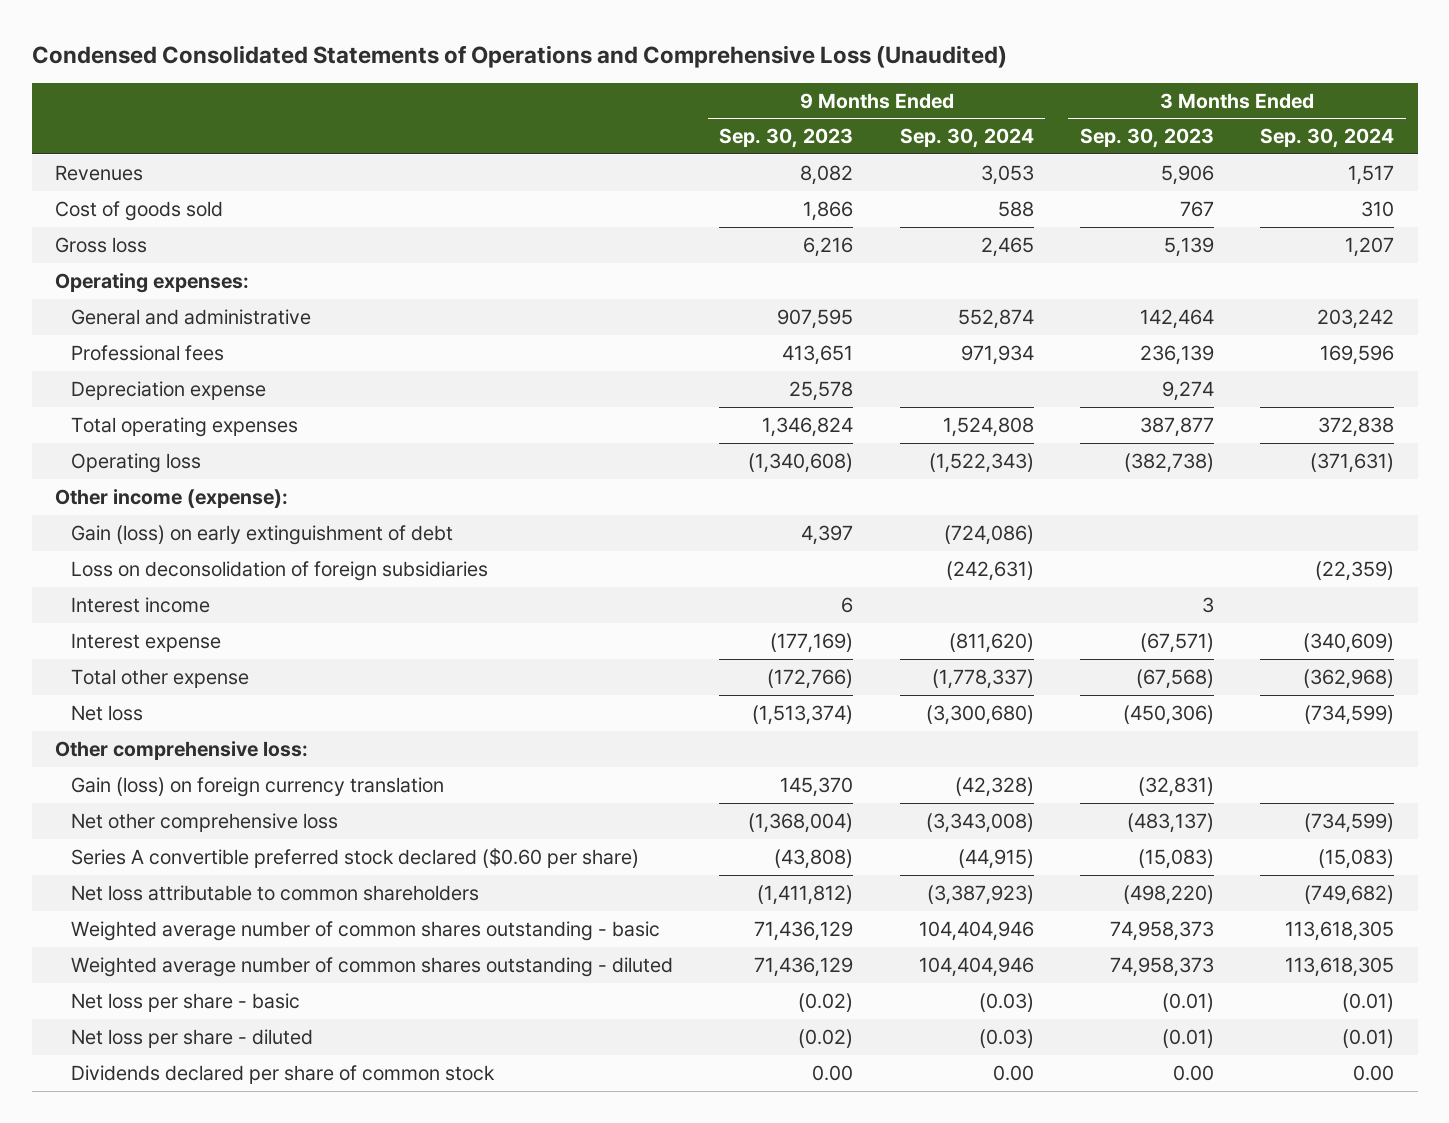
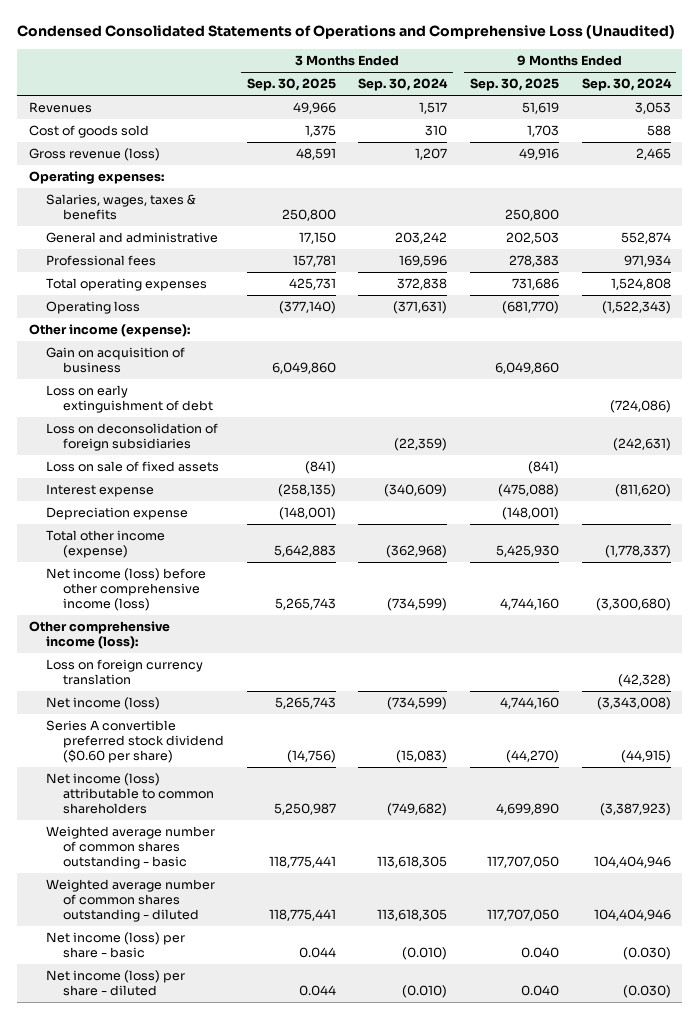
[719,128,854,149] Sep. 30, 2023 -> none
[1080,128,1215,149] Sep. 30, 2023 -> none
none -> [246,78,336,92] Sep. 30, 2025
none -> [469,78,559,92] Sep. 30, 2025
[55,236,148,253] Gross loss -> [28,148,160,162] Gross revenue (loss)
none -> [45,194,196,220] Salaries, wages, taxes & benefits
none -> [45,347,185,373] Gain on acquisition of business
[71,524,454,545] Gain (loss) on early extinguishment of debt -> [45,385,214,413] Loss on early extinguishment of debt
[71,596,211,613] Interest income -> none
none -> [45,461,219,473] Loss on sale of fixed assets
[71,380,267,400] Depreciation expense -> [45,507,188,521] Depreciation expense
[71,668,250,688] Total other expense -> [45,530,165,558] Total other income (expense)
[71,704,144,721] Net loss -> [45,568,206,611] Net income (loss) before other comprehensive income (loss)
[55,740,309,760] Other comprehensive loss: -> [28,621,170,649] Other comprehensive income (loss):
[71,776,445,797] Gain (loss) on foreign currency translation -> [45,659,203,685] Loss on foreign currency translation
[71,812,339,832] Net other comprehensive loss -> [45,697,160,711] Net income (loss)
[71,847,640,868] Series A convertible preferred stock declared ($0.60 per share) -> [45,720,225,763] Series A convertible preferred stock dividend ($0.60 per share)
[71,884,480,901] Net loss attributable to common shareholders -> [45,773,215,814] Net income (loss) attributable to common shareholders
[71,1064,496,1084] Dividends declared per share of common stock -> none
[71,992,301,1012] Net loss per share - basic -> [45,932,185,958] Net income (loss) per share - basic
[978,992,1034,1012] (0.03) -> [622,946,671,960] (0.030)
[1342,992,1395,1012] (0.01) -> [402,946,448,960] (0.010)
[71,1028,314,1048] Net loss per share - diluted -> [45,970,185,996] Net income (loss) per share - diluted
[978,1028,1034,1048] (0.03) -> [622,984,671,998] (0.030)
[1342,1028,1395,1048] (0.01) -> [402,984,448,998] (0.010)

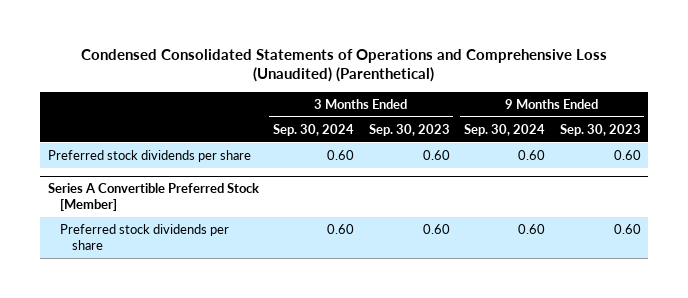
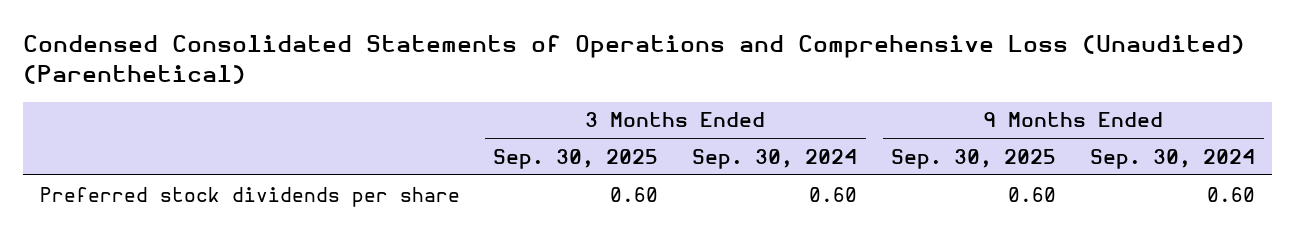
[368,123,450,136] Sep. 30, 2023 -> none
[559,123,641,136] Sep. 30, 2023 -> none
none -> [493,148,659,169] Sep. 30, 2025
none -> [891,148,1057,169] Sep. 30, 2025
[47,183,259,212] Series A Convertible Preferred Stock [Member] -> none
[59,224,229,251] Preferred stock dividends per share -> none

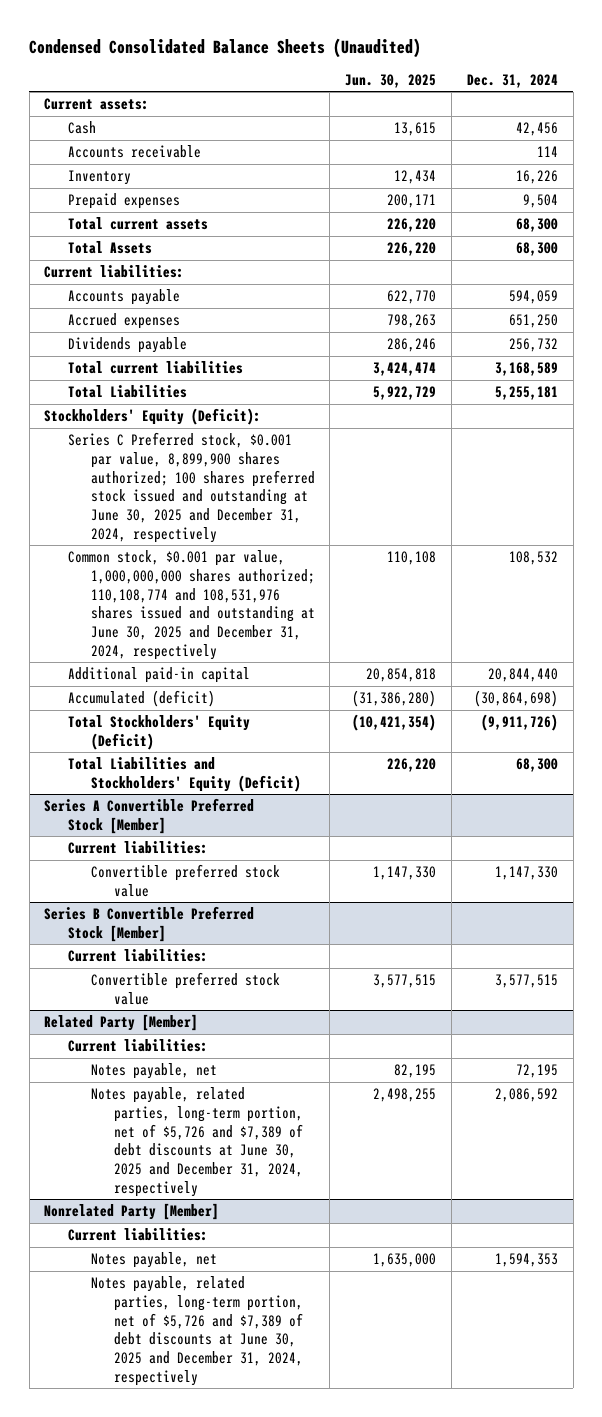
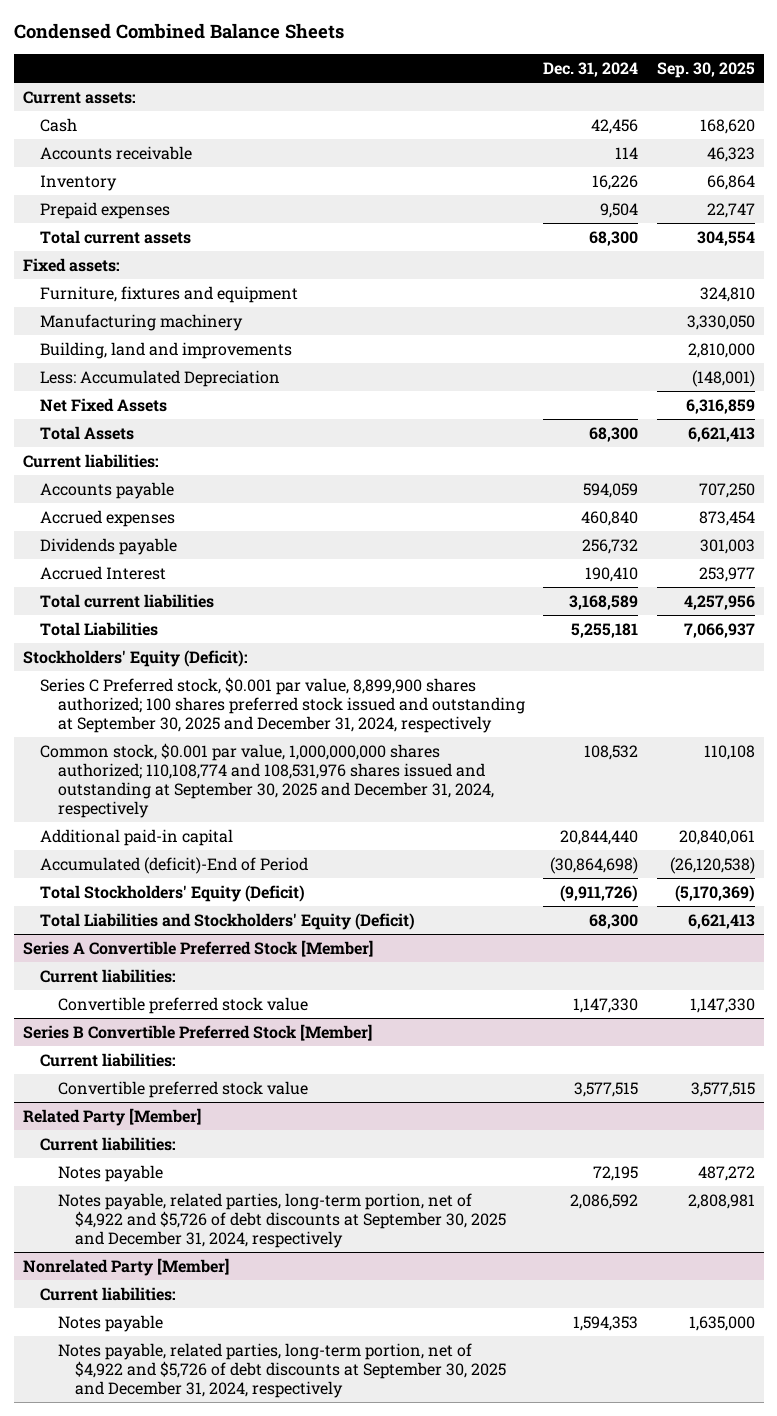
[29,37,422,58] Condensed Consolidated Balance Sheets (Unaudited) -> [13,23,344,40] Condensed Combined Balance Sheets
[345,73,437,88] Jun. 30, 2025 -> none
none -> [656,62,755,79] Sep. 30, 2025
none -> [22,257,120,272] Fixed assets:
none -> [40,285,299,303] Furniture, fixtures and equipment
none -> [40,313,244,331] Manufacturing machinery
none -> [40,341,293,359] Building, land and improvements
none -> [40,369,281,387] Less: Accumulated Depreciation
none -> [40,397,168,412] Net Fixed Assets
[508,314,558,329] 651,250 -> [581,510,639,526] 460,840
none -> [40,565,167,580] Accrued Interest
[67,432,315,543] Series C Preferred stock, $0.001 par value, 8,899,900 shares authorized; 100 shares preferred stock issued and outstanding at June 30, 2025 and December 31, 2024, respectively -> [40,676,525,734] Series C Preferred stock, $0.001 par value, 8,899,900 shares authorized; 100 shares preferred stock issued and outstanding at September 30, 2025 and December 31, 2024, respectively
[67,550,315,660] Common stock, $0.001 par value, 1,000,000,000 shares authorized; 110,108,774 and 108,531,976 shares issued and outstanding at June 30, 2025 and December 31, 2024, respectively -> [40,742,494,819] Common stock, $0.001 par value, 1,000,000,000 shares authorized; 110,108,774 and 108,531,976 shares issued and outstanding at September 30, 2025 and December 31, 2024, respectively
[67,690,215,708] Accumulated (deficit) -> [40,856,309,874] Accumulated (deficit)-End of Period
[90,1063,217,1080] Notes payable, net -> [57,1164,163,1182] Notes payable
[90,1087,303,1197] Notes payable, related parties, long-term portion, net of $5,726 and $7,389 of debt discounts at June 30, 2025 and December 31, 2024, respectively -> [57,1192,507,1249] Notes payable, related parties, long-term portion, net of $4,922 and $5,726 of debt discounts at September 30, 2025 and December 31, 2024, respectively
[90,1252,217,1269] Notes payable, net -> [57,1314,163,1332] Notes payable
[90,1276,303,1386] Notes payable, related parties, long-term portion, net of $5,726 and $7,389 of debt discounts at June 30, 2025 and December 31, 2024, respectively -> [57,1342,507,1399] Notes payable, related parties, long-term portion, net of $4,922 and $5,726 of debt discounts at September 30, 2025 and December 31, 2024, respectively

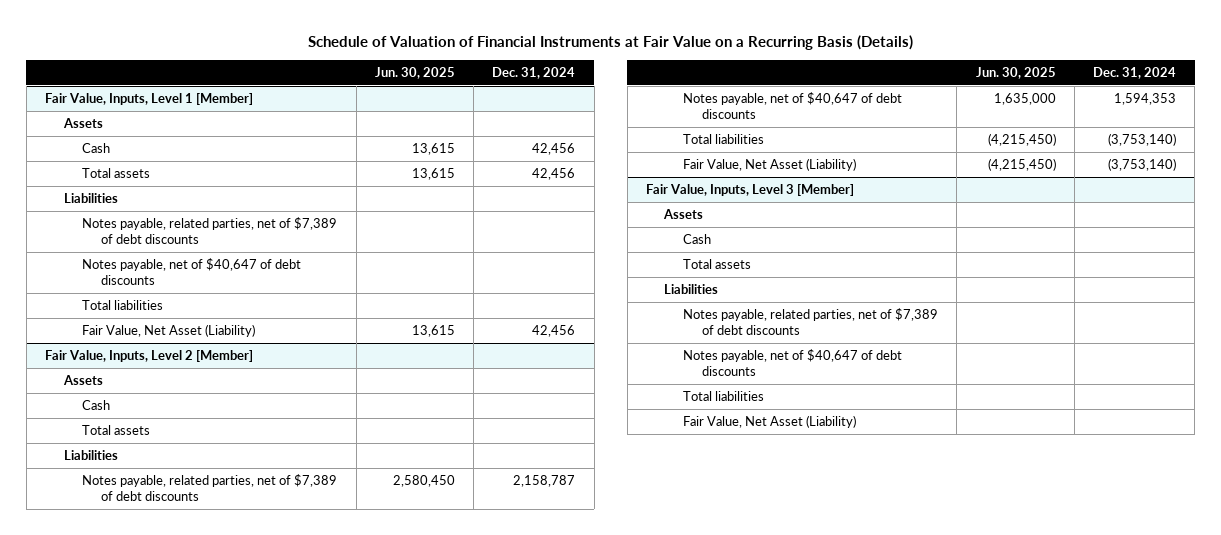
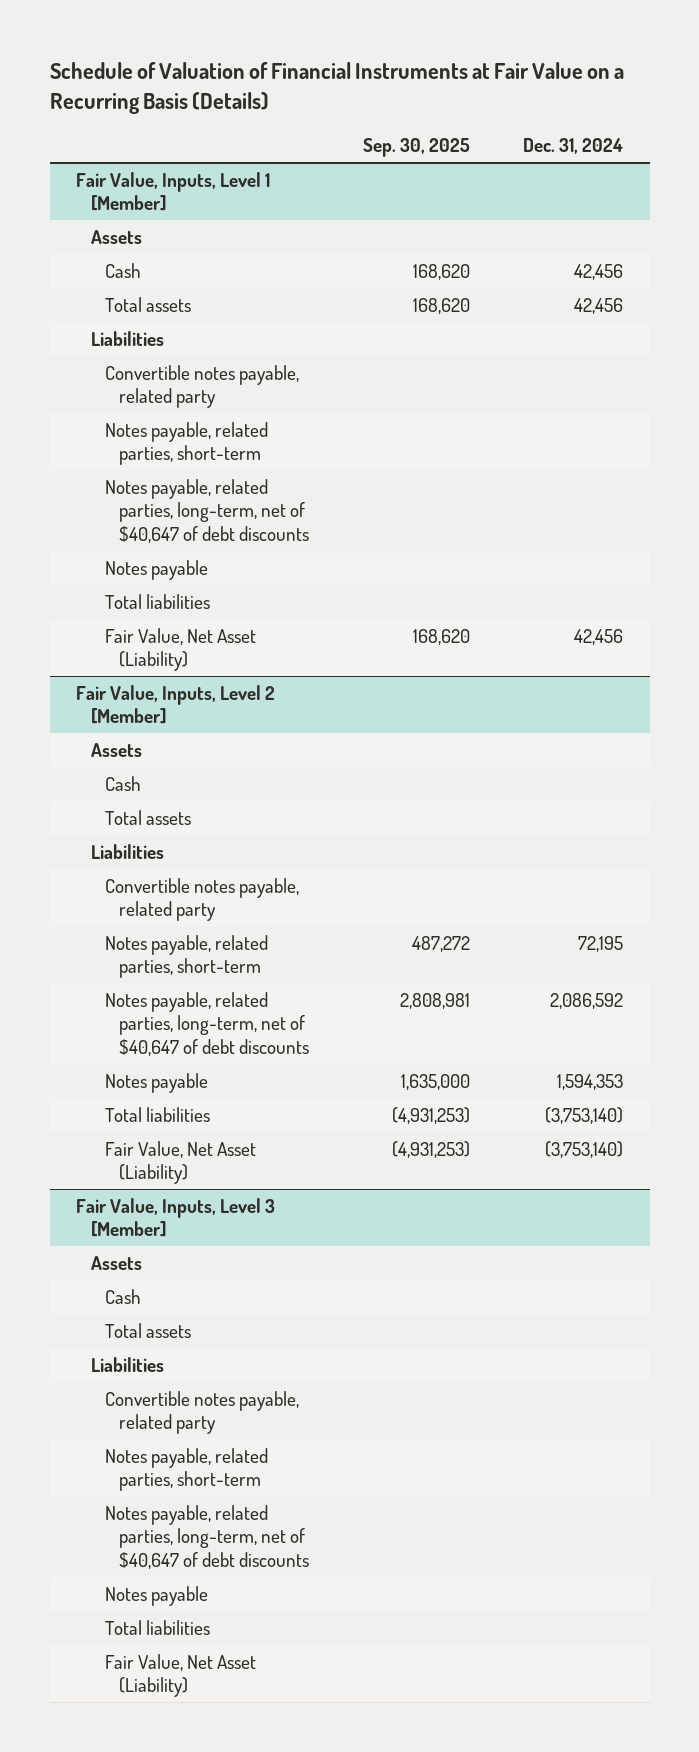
[374,67,455,80] Jun. 30, 2025 -> none
none -> [362,137,470,157] Sep. 30, 2025
none -> [104,364,299,409] Convertible notes payable, related party
none -> [104,421,268,466] Notes payable, related parties, short-term
[82,217,338,245] Notes payable, related parties, net of $7,389 of debt discounts -> [104,478,310,543] Notes payable, related parties, long-term, net of $40,647 of debt discounts
[82,258,302,286] Notes payable, net of $40,647 of debt discounts -> [104,559,208,580] Notes payable
none -> [104,877,299,922] Convertible notes payable, related party
none -> [104,934,268,979] Notes payable, related parties, short-term
[82,474,338,502] Notes payable, related parties, net of $7,389 of debt discounts -> [104,991,310,1056] Notes payable, related parties, long-term, net of $40,647 of debt discounts
[513,475,576,488] 2,158,787 -> [550,992,624,1009] 2,086,592
[683,92,903,120] Notes payable, net of $40,647 of debt discounts -> [104,1072,208,1093] Notes payable
none -> [104,1390,299,1435] Convertible notes payable, related party
none -> [104,1447,268,1492] Notes payable, related parties, short-term
[683,308,939,336] Notes payable, related parties, net of $7,389 of debt discounts -> [104,1504,310,1569] Notes payable, related parties, long-term, net of $40,647 of debt discounts
[683,349,903,377] Notes payable, net of $40,647 of debt discounts -> [104,1585,208,1606] Notes payable

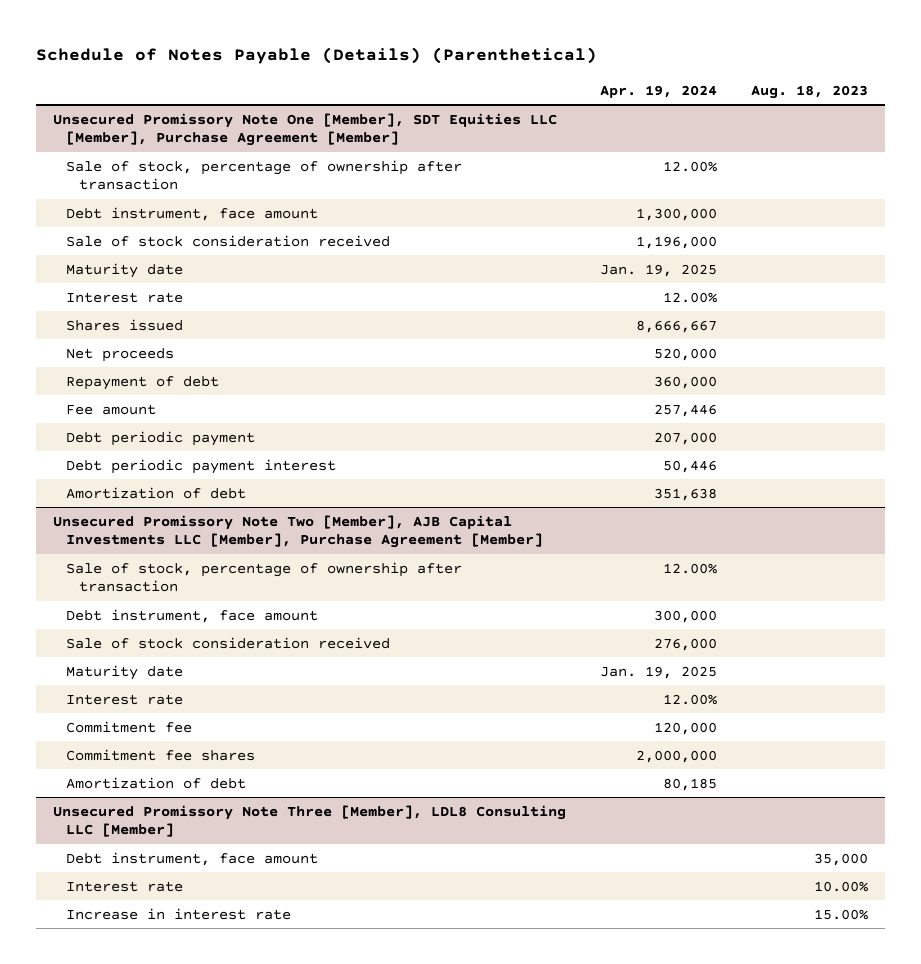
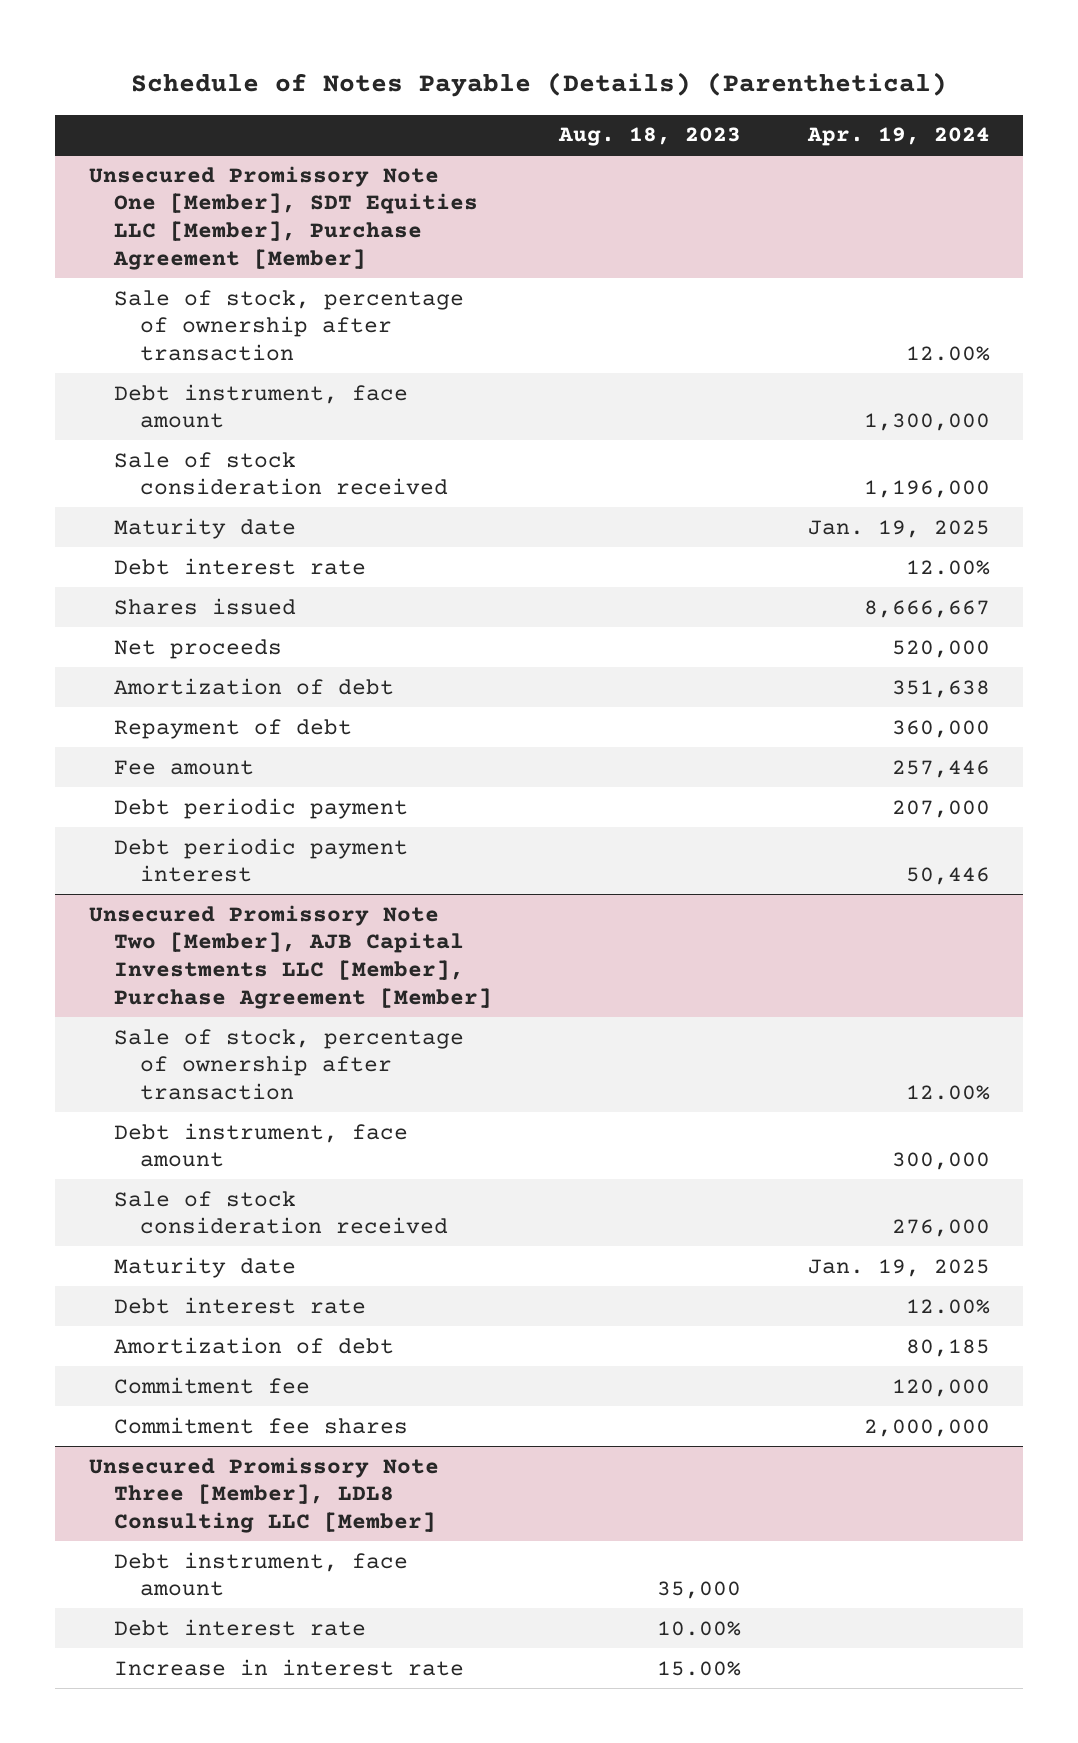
[66,291,184,303] Interest rate -> [114,557,367,575] Debt interest rate
[66,486,247,499] Amortization of debt -> [114,677,395,695] Amortization of debt
[66,693,184,705] Interest rate -> [114,1296,367,1314] Debt interest rate
[66,776,247,789] Amortization of debt -> [114,1336,395,1354] Amortization of debt
[66,880,184,892] Interest rate -> [114,1618,367,1636] Debt interest rate

